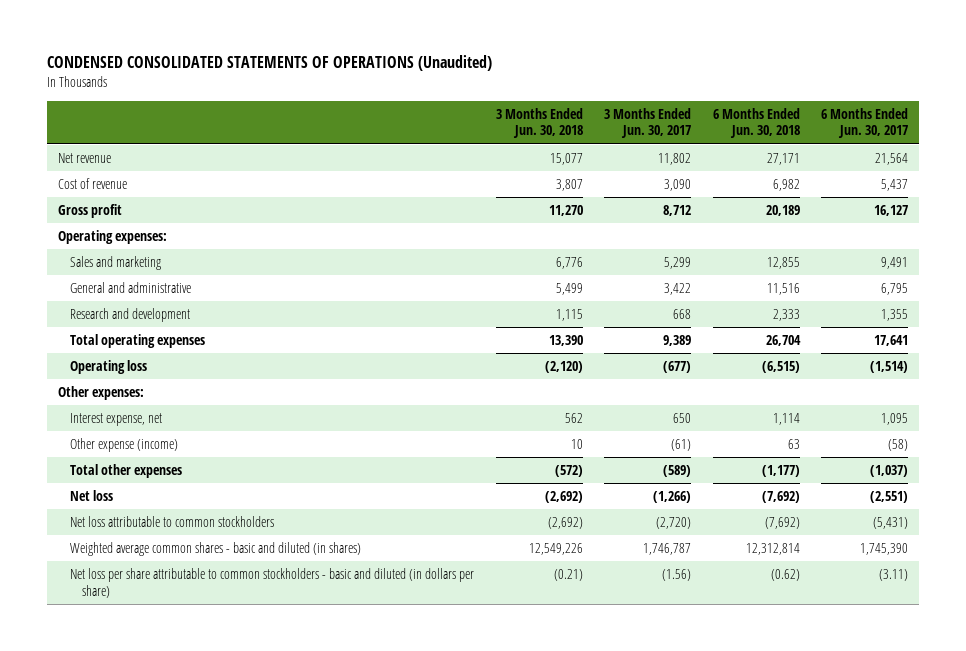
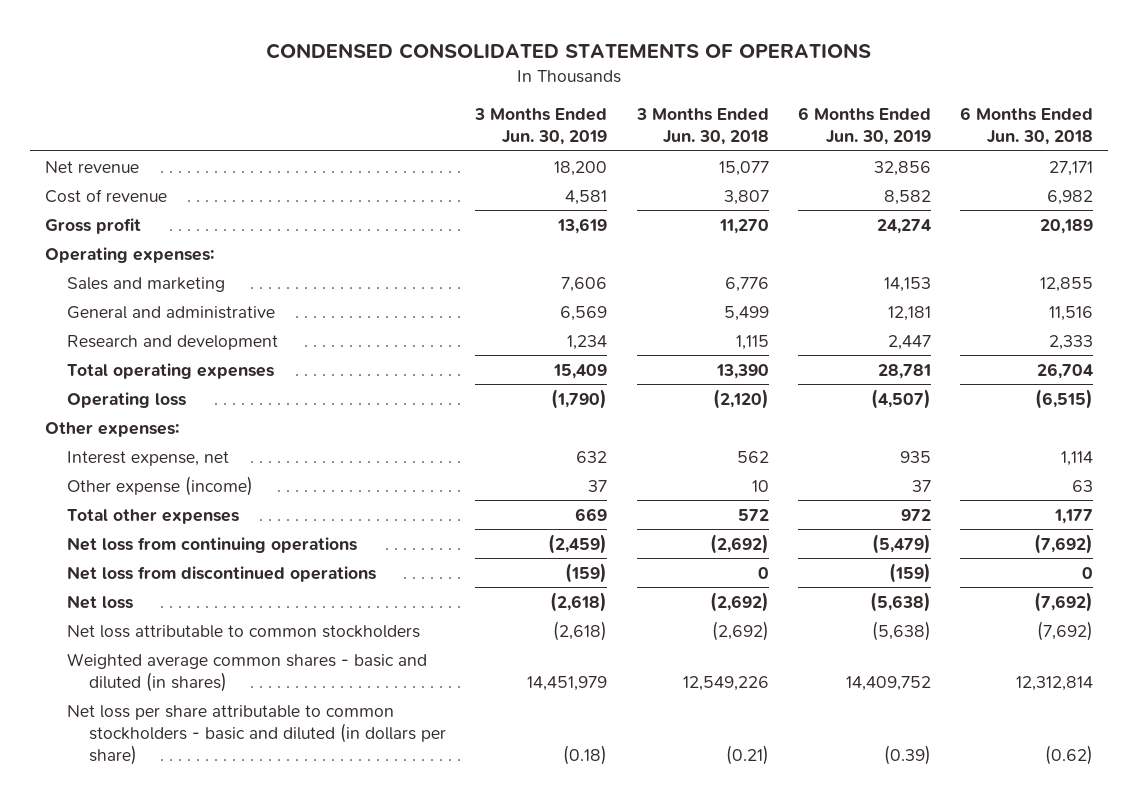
[46,55,492,72] CONDENSED CONSOLIDATED STATEMENTS OF OPERATIONS (Unaudited) -> [266,42,872,59] CONDENSED CONSOLIDATED STATEMENTS OF OPERATIONS
[604,107,692,139] 3 Months Ended Jun. 30, 2017 -> none
[821,107,909,139] 6 Months Ended Jun. 30, 2017 -> none
none -> [474,108,608,146] 3 Months Ended Jun. 30, 2019
none -> [798,107,932,146] 6 Months Ended Jun. 30, 2019
[554,465,583,478] (572) -> [737,508,769,521] 572
[761,465,800,478] (1,177) -> [1054,508,1094,524] 1,177
none -> [67,536,358,553] Net loss from continuing operations
none -> [67,565,377,582] Net loss from discontinued operations

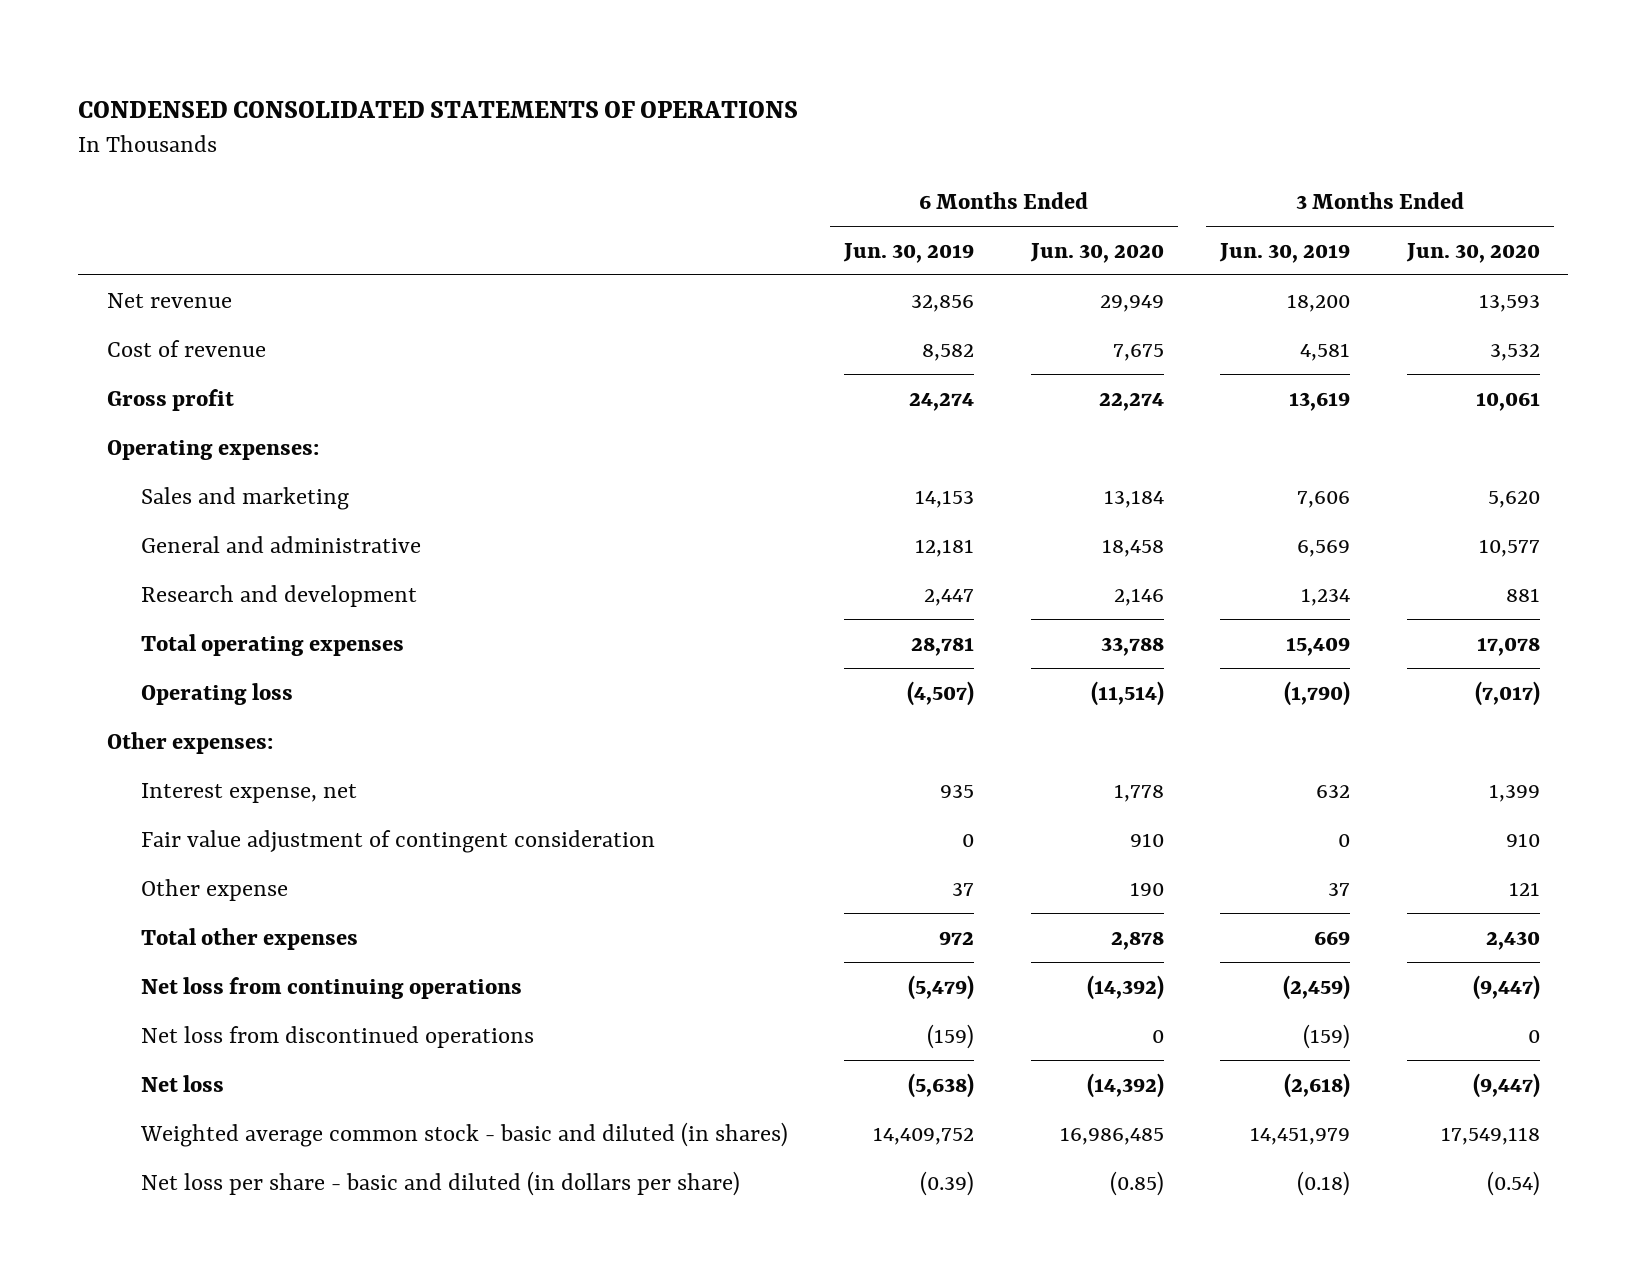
[635,108,769,146] 3 Months Ended Jun. 30, 2018 -> none
[960,107,1094,146] 6 Months Ended Jun. 30, 2018 -> none
none -> [1029,242,1164,263] Jun. 30, 2020
none -> [1405,242,1540,263] Jun. 30, 2020
none -> [140,829,655,853] Fair value adjustment of contingent consideration
[67,475,254,496] Other expense (income) -> [140,878,288,901] Other expense
[67,624,421,638] Net loss attributable to common stockholders -> none
[67,652,428,692] Weighted average common shares - basic and diluted (in shares) -> [139,1121,788,1147] Weighted average common stock - basic and diluted (in shares)
[67,704,447,765] Net loss per share attributable to common stockholders - basic and diluted (in dollars per share) -> [140,1170,740,1196] Net loss per share - basic and diluted (in dollars per share)

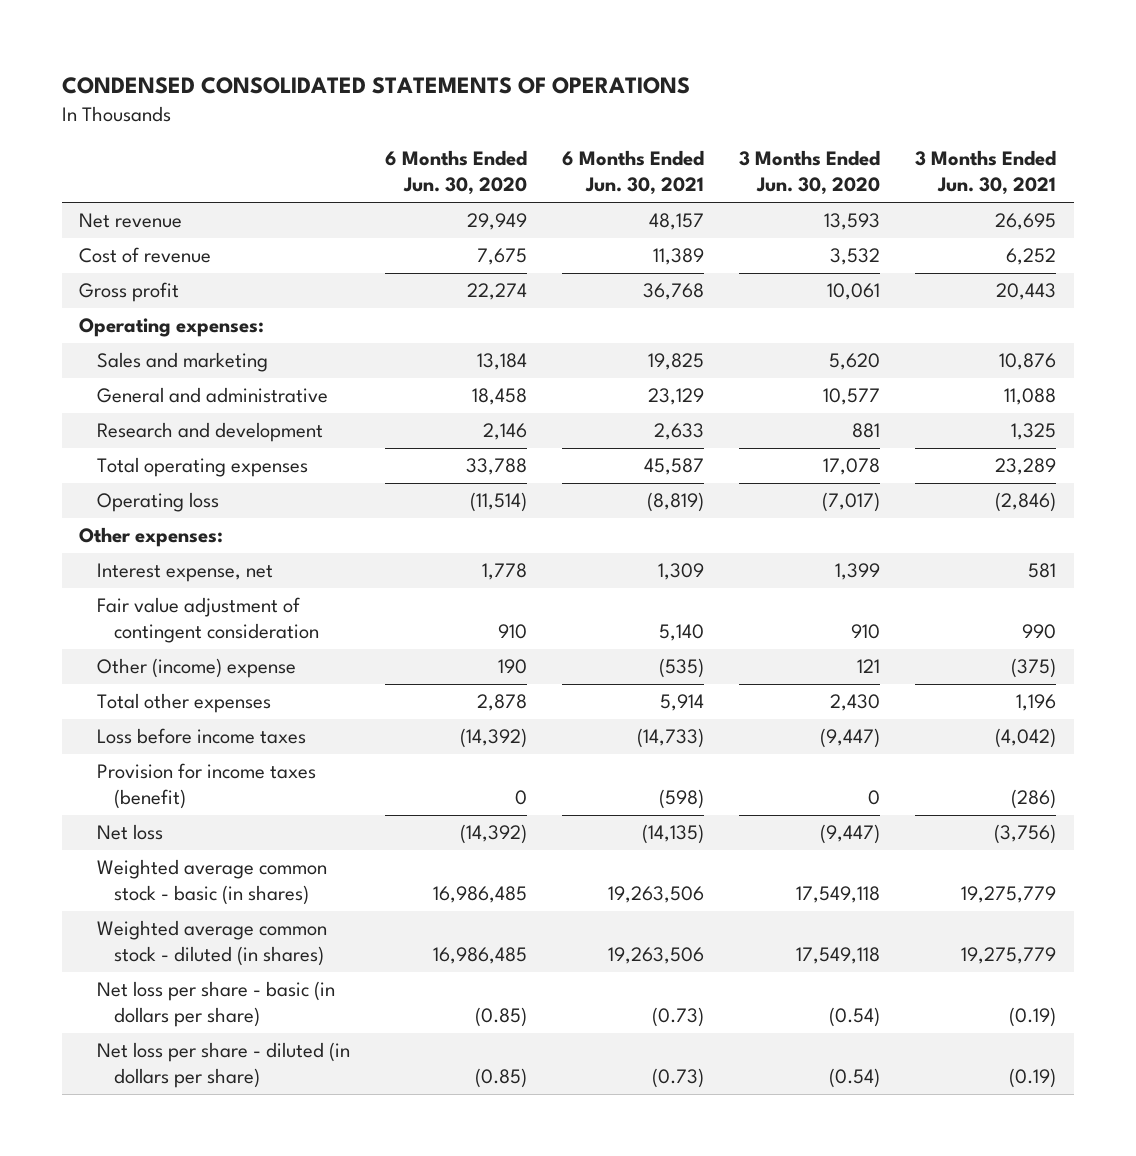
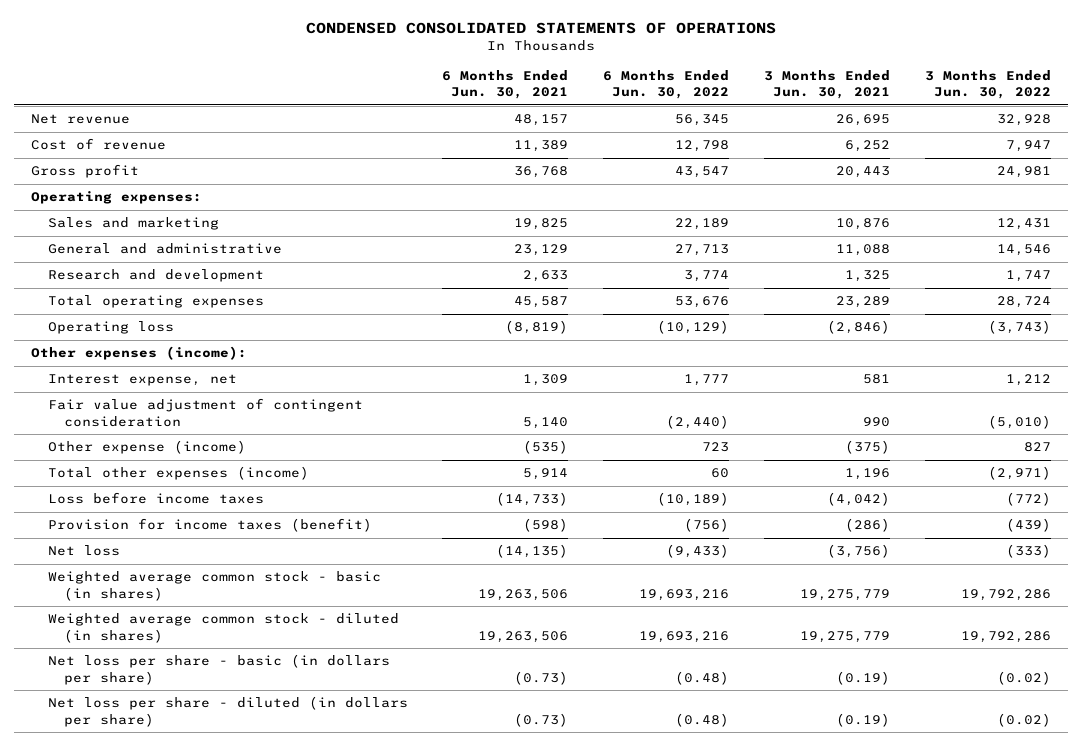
[384,150,527,196] 6 Months Ended Jun. 30, 2020 -> none
[739,150,881,196] 3 Months Ended Jun. 30, 2020 -> none
none -> [603,69,730,99] 6 Months Ended Jun. 30, 2022
none -> [924,69,1051,99] 3 Months Ended Jun. 30, 2022
[79,527,224,548] Other expenses: -> [31,346,248,361] Other expenses (income):
[96,658,296,679] Other (income) expense -> [47,440,246,455] Other expense (income)
[96,693,271,714] Total other expenses -> [47,466,309,481] Total other expenses (income)

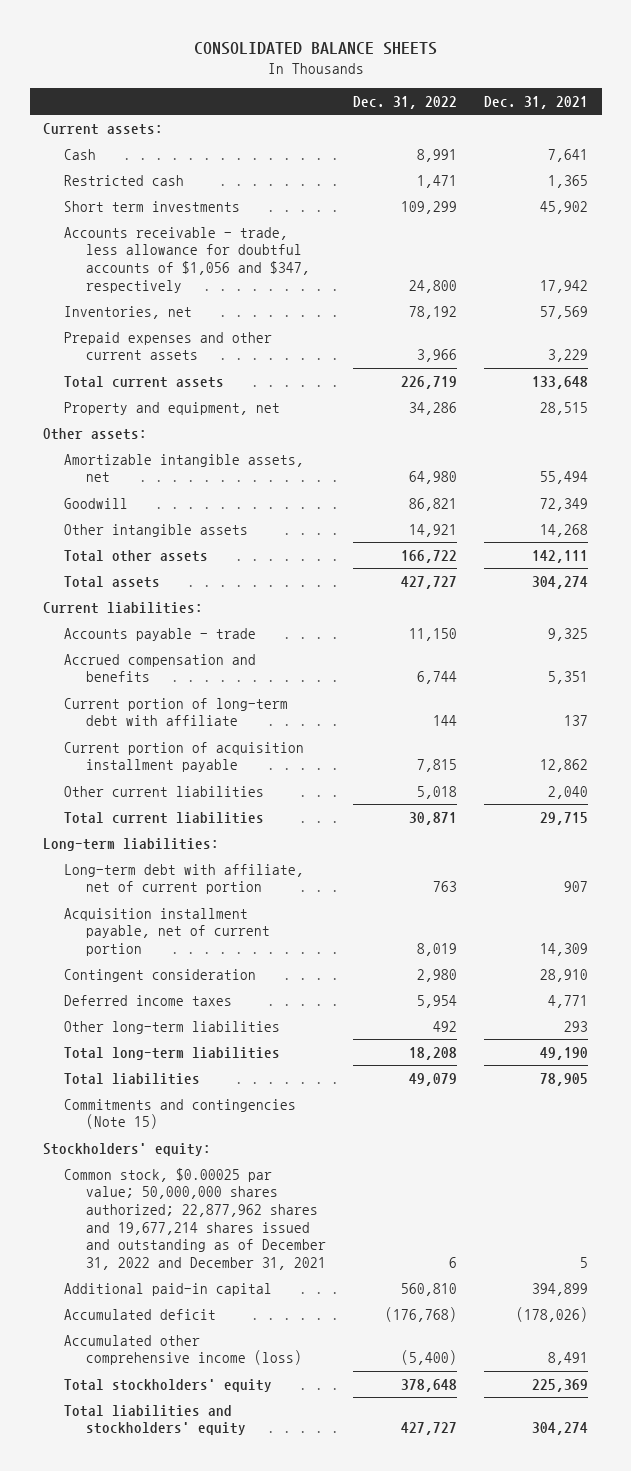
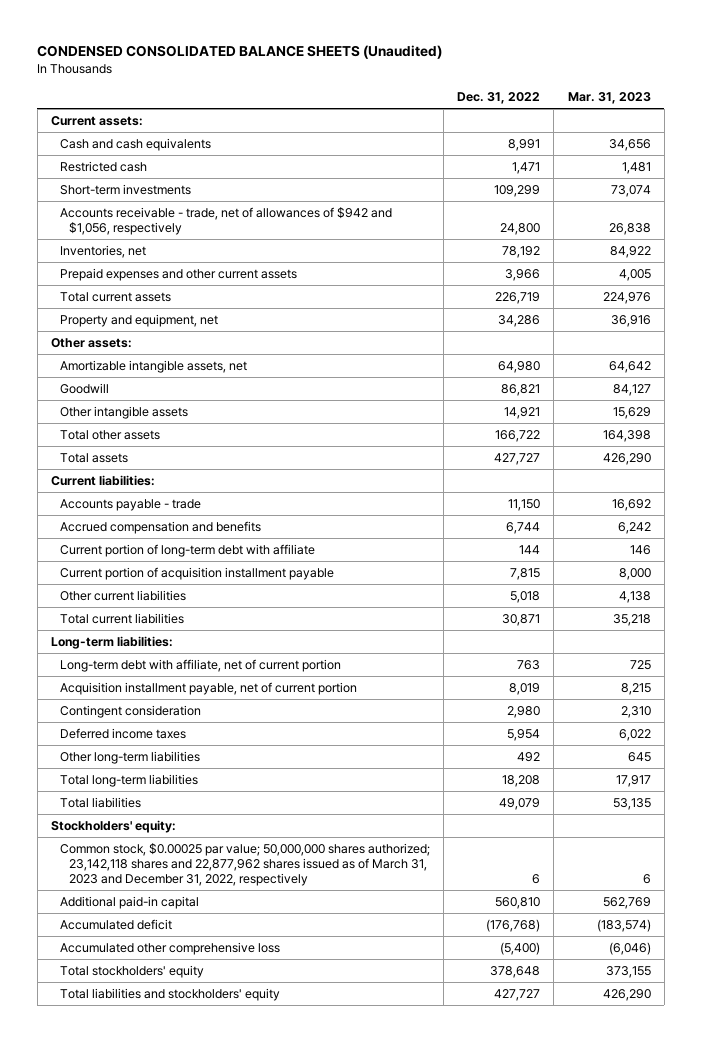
[193,41,437,55] CONSOLIDATED BALANCE SHEETS -> [37,45,443,60] CONDENSED CONSOLIDATED BALANCE SHEETS (Unaudited)
[484,95,589,109] Dec. 31, 2021 -> none
none -> [567,92,651,105] Mar. 31, 2023
[64,148,97,160] Cash -> [59,137,211,151] Cash and cash equivalents
[64,200,241,212] Short term investments -> [59,183,191,195] Short-term investments
[64,226,310,293] Accounts receivable - trade, less allowance for doubtful accounts of $1,056 and $347, respectively -> [59,206,392,236] Accounts receivable - trade, net of allowances of $942 and $1,056, respectively
[64,1098,297,1130] Commitments and contingencies (Note 15) -> none
[64,1167,326,1271] Common stock, $0.00025 par value; 50,000,000 shares authorized; 22,877,962 shares and 19,677,214 shares issued and outstanding as of December 31, 2022 and December 31, 2021 -> [59,842,430,887] Common stock, $0.00025 par value; 50,000,000 shares authorized; 23,142,118 shares and 22,877,962 shares issued as of March 31, 2023 and December 31, 2022, respectively
[64,1334,302,1366] Accumulated other comprehensive income (loss) -> [59,941,280,955] Accumulated other comprehensive loss

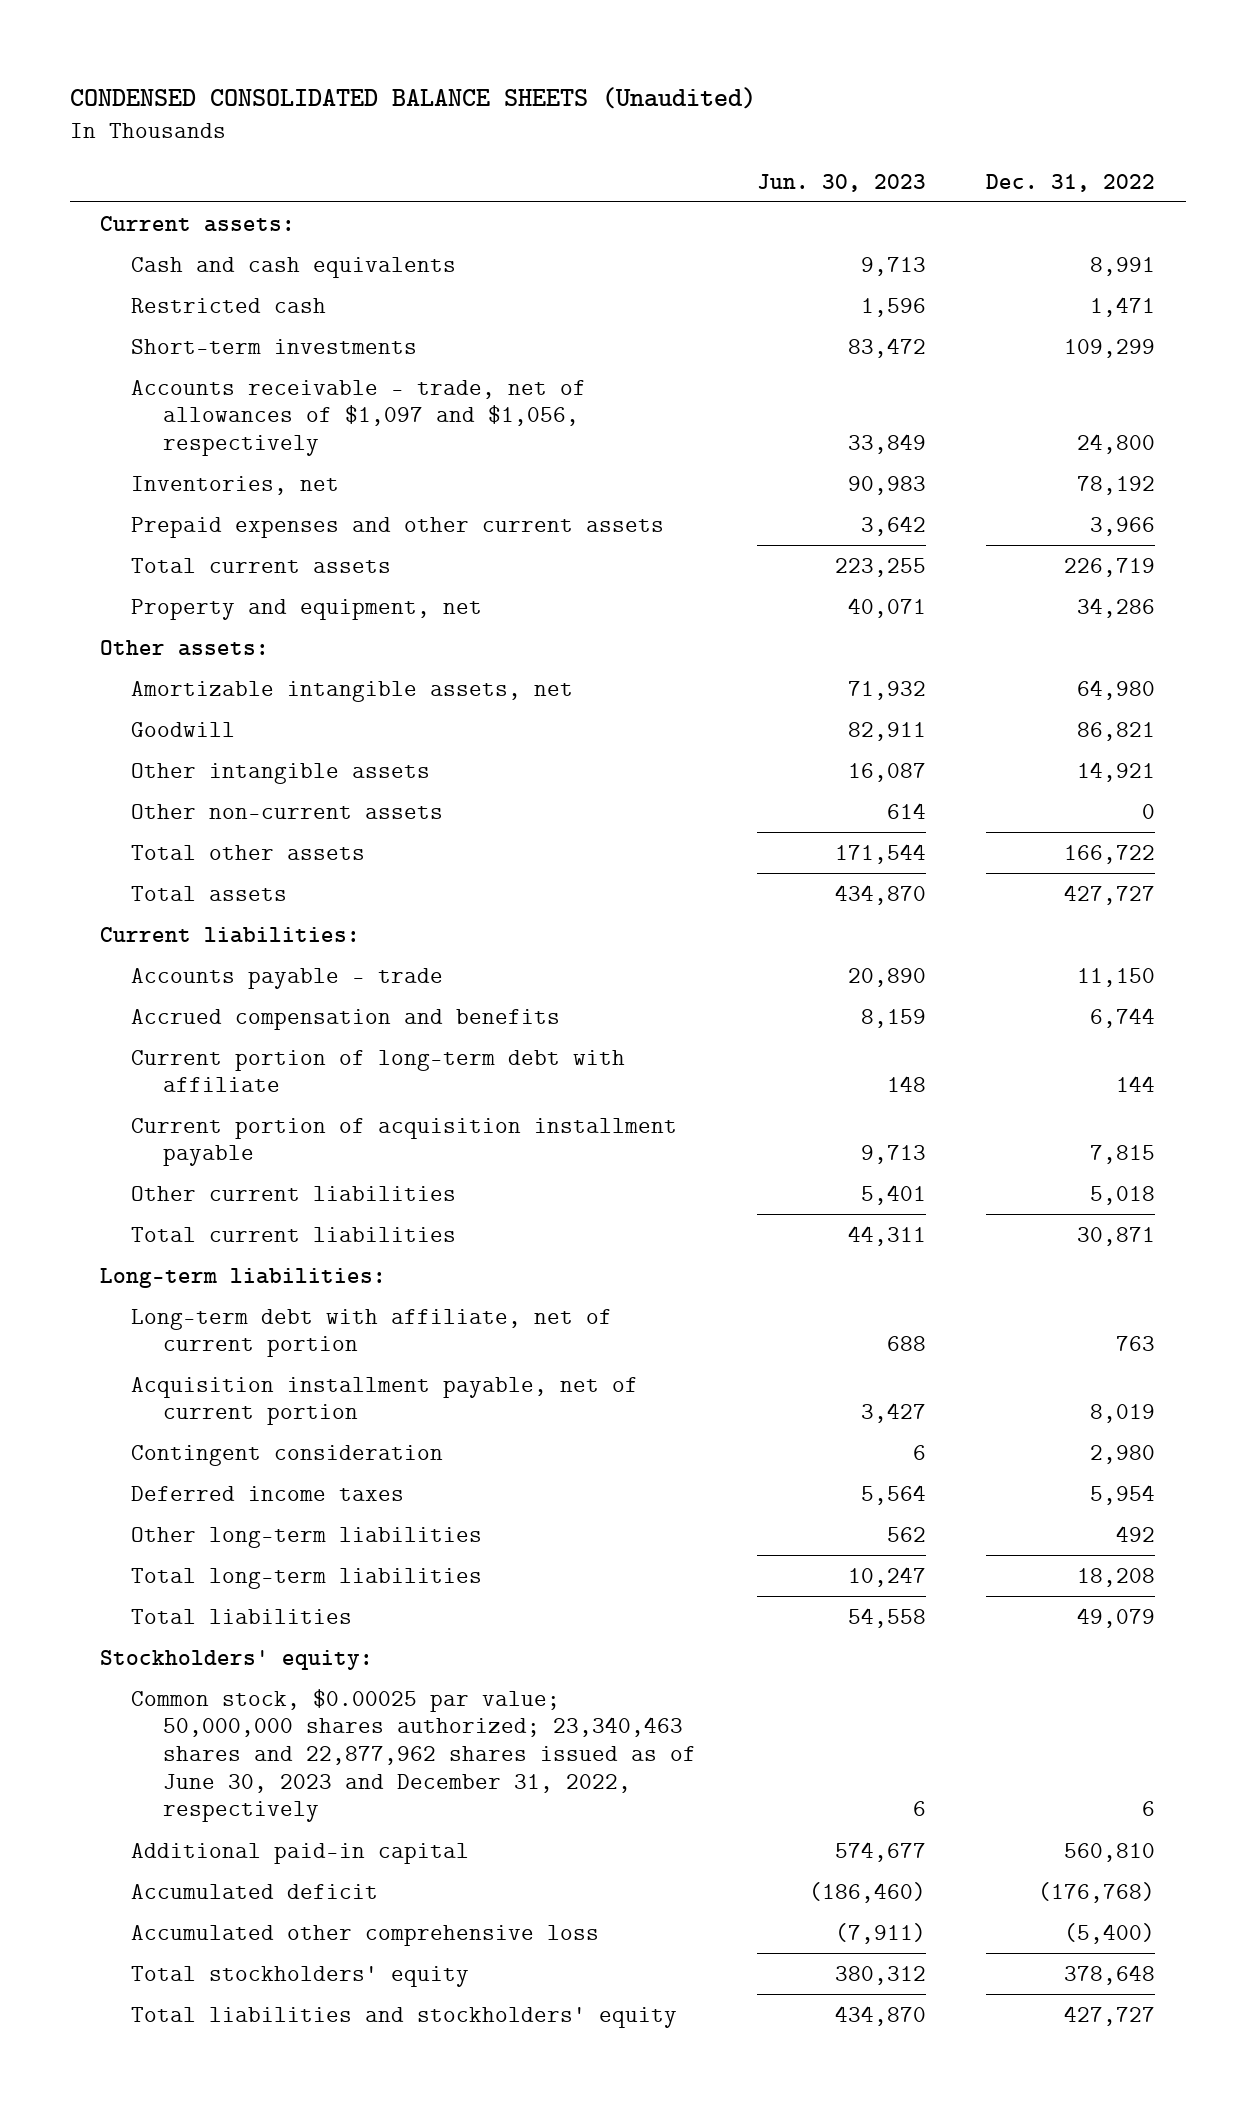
[567,92,651,105] Mar. 31, 2023 -> none
none -> [756,173,926,192] Jun. 30, 2023
[59,206,392,236] Accounts receivable - trade, net of allowances of $942 and $1,056, respectively -> [131,379,587,456] Accounts receivable - trade, net of allowances of $1,097 and $1,056, respectively
none -> [131,803,444,819] Other non-current assets
[59,842,430,887] Common stock, $0.00025 par value; 50,000,000 shares authorized; 23,142,118 shares and 22,877,962 shares issued as of March 31, 2023 and December 31, 2022, respectively -> [131,1688,696,1823] Common stock, $0.00025 par value; 50,000,000 shares authorized; 23,340,463 shares and 22,877,962 shares issued as of June 30, 2023 and December 31, 2022, respectively

